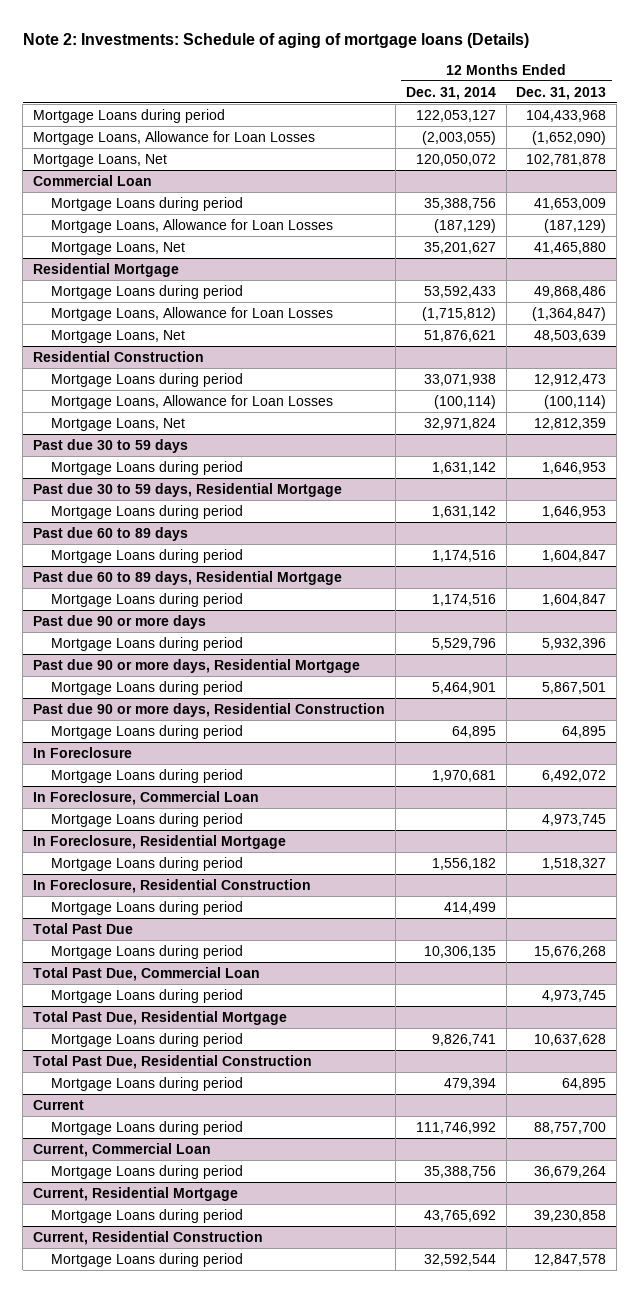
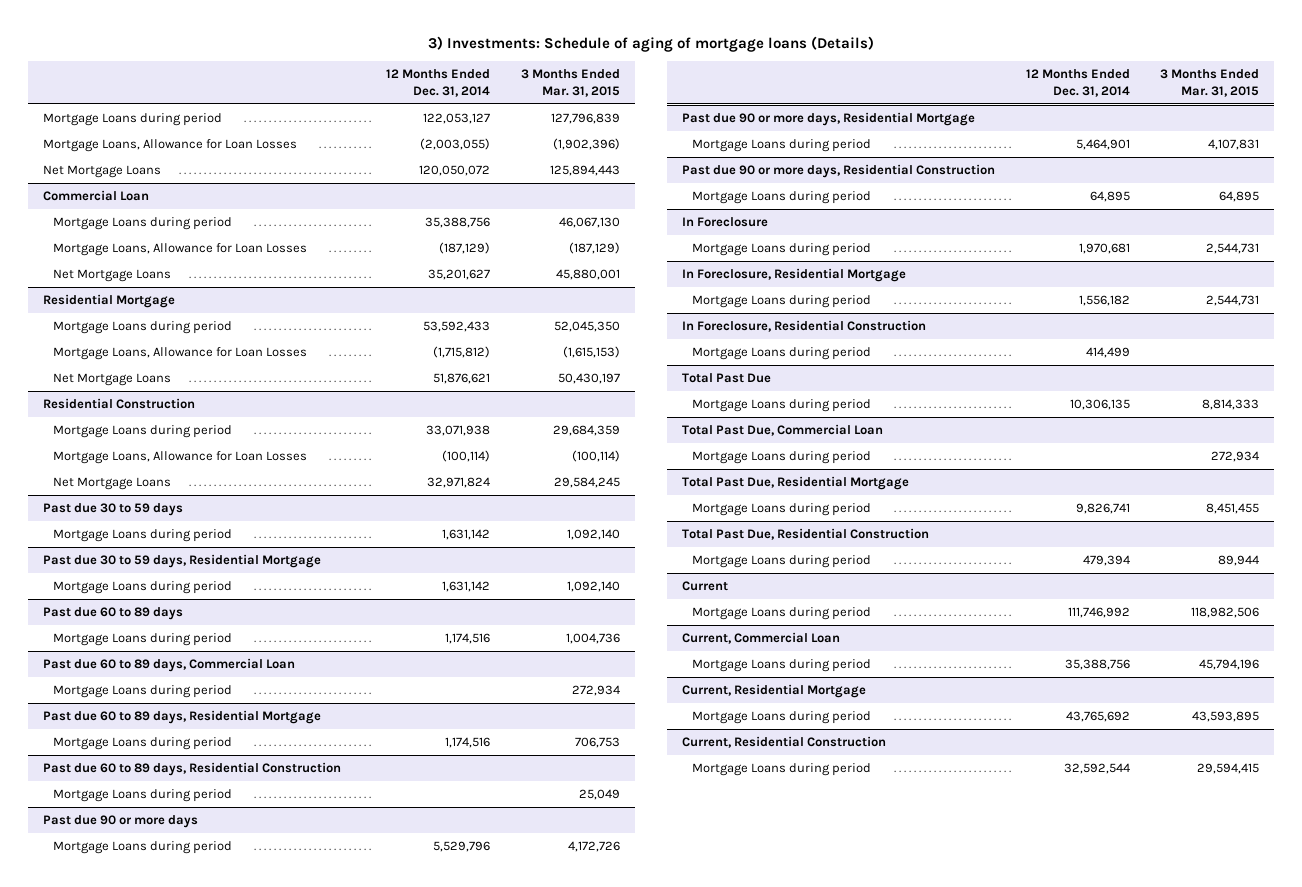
[22,32,529,48] Note 2: Investments: Schedule of aging of mortgage loans (Details) -> [428,36,875,53] 3) Investments: Schedule of aging of mortgage loans (Details)
[516,86,607,100] Dec. 31, 2013 -> none
none -> [520,69,620,97] 3 Months Ended Mar. 31, 2015
[33,153,168,167] Mortgage Loans, Net -> [43,164,162,178] Net Mortgage Loans
[51,241,186,255] Mortgage Loans, Net -> [53,268,172,282] Net Mortgage Loans
[51,329,186,343] Mortgage Loans, Net -> [53,372,172,386] Net Mortgage Loans
[51,417,186,431] Mortgage Loans, Net -> [53,476,172,490] Net Mortgage Loans
none -> [43,657,296,672] Past due 60 to 89 days, Commercial Loan
none -> [53,684,233,698] Mortgage Loans during period
none -> [43,761,342,776] Past due 60 to 89 days, Residential Construction
none -> [53,788,233,802] Mortgage Loans during period
[33,790,260,805] In Foreclosure, Commercial Loan -> none
[51,812,244,827] Mortgage Loans during period -> none

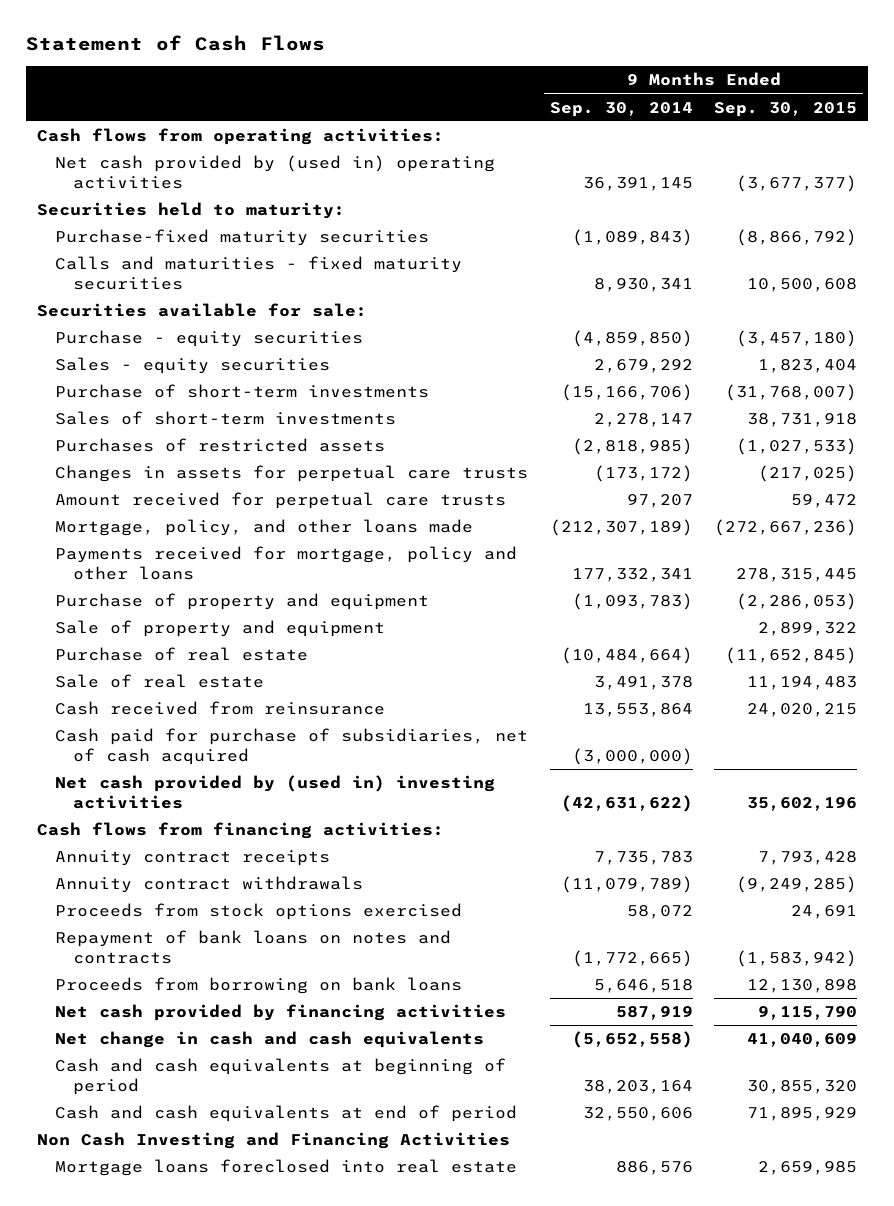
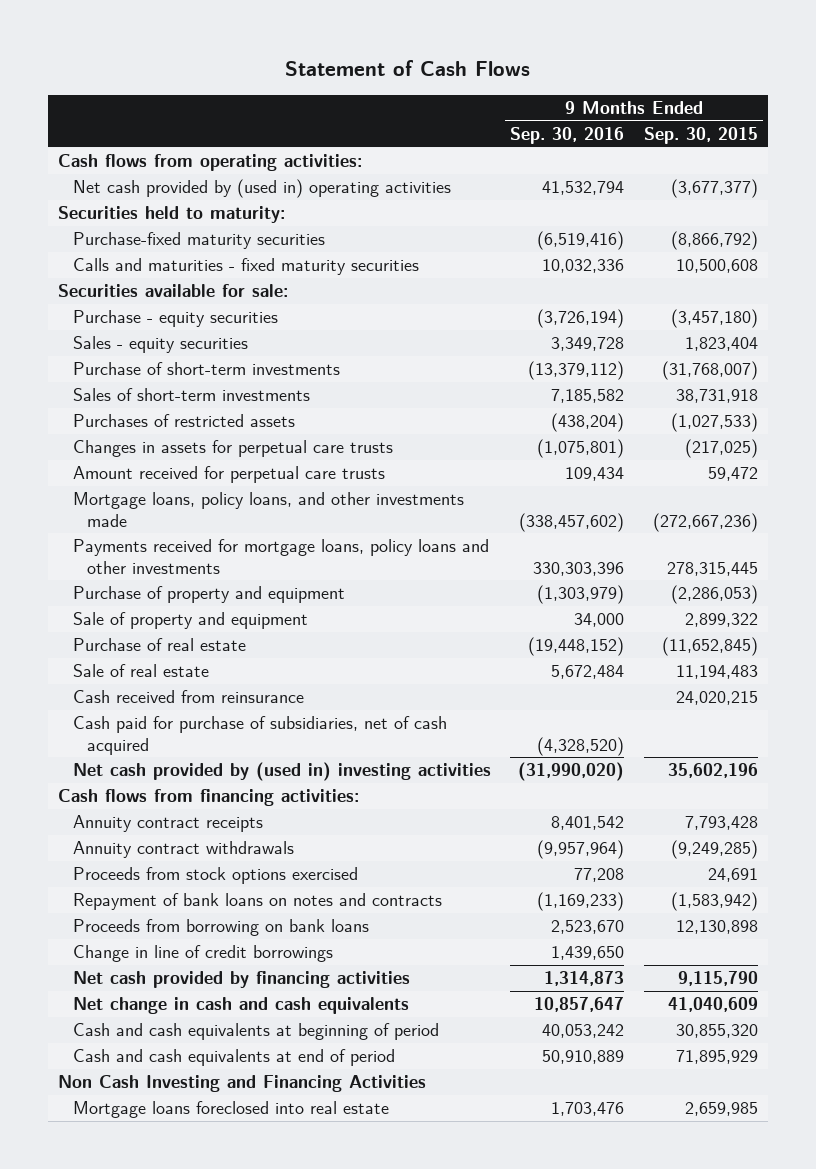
[549,101,693,117] Sep. 30, 2014 -> none
none -> [510,127,625,145] Sep. 30, 2016
[55,519,474,537] Mortgage, policy, and other loans made -> [72,492,464,527] Mortgage loans, policy loans, and other investments made
[55,546,518,580] Payments received for mortgage, policy and other loans -> [72,539,489,574] Payments received for mortgage loans, policy loans and other investments
none -> [72,945,333,963] Change in line of credit borrowings

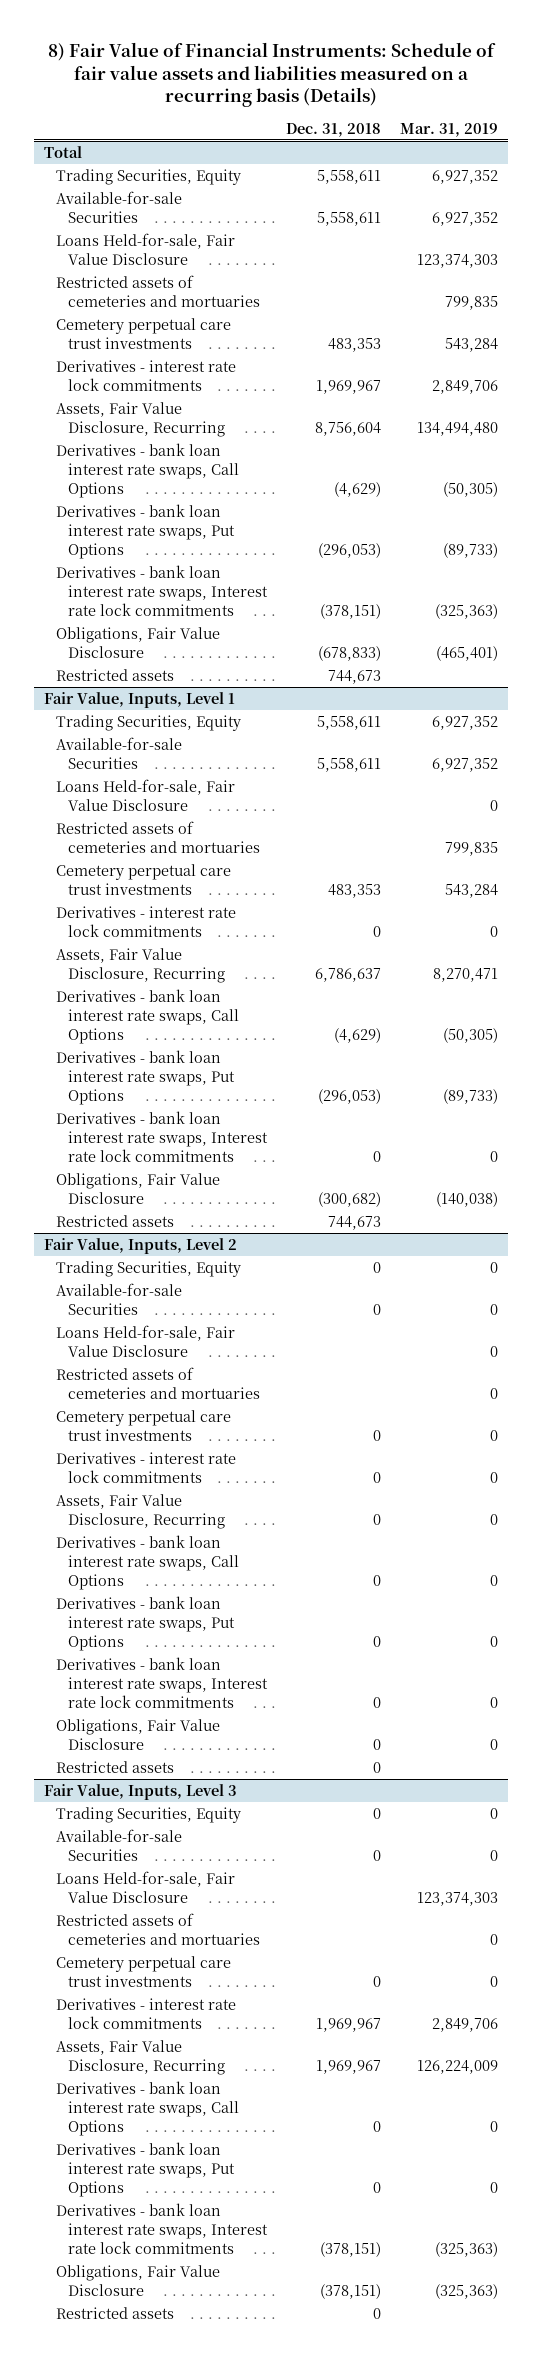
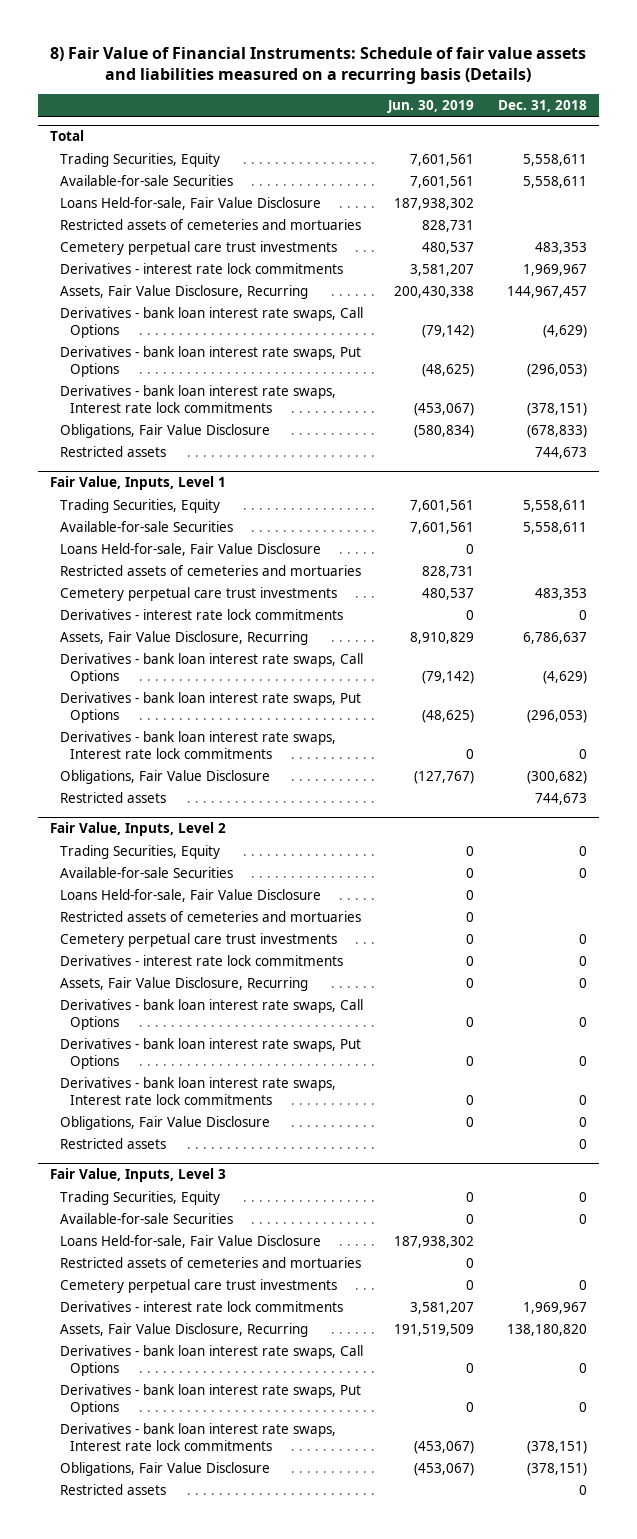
[400,122,499,137] Mar. 31, 2019 -> none
none -> [386,99,474,113] Jun. 30, 2019
[314,421,381,436] 8,756,604 -> [507,286,588,299] 144,967,457
[315,2059,381,2074] 1,969,967 -> [507,1324,588,1337] 138,180,820

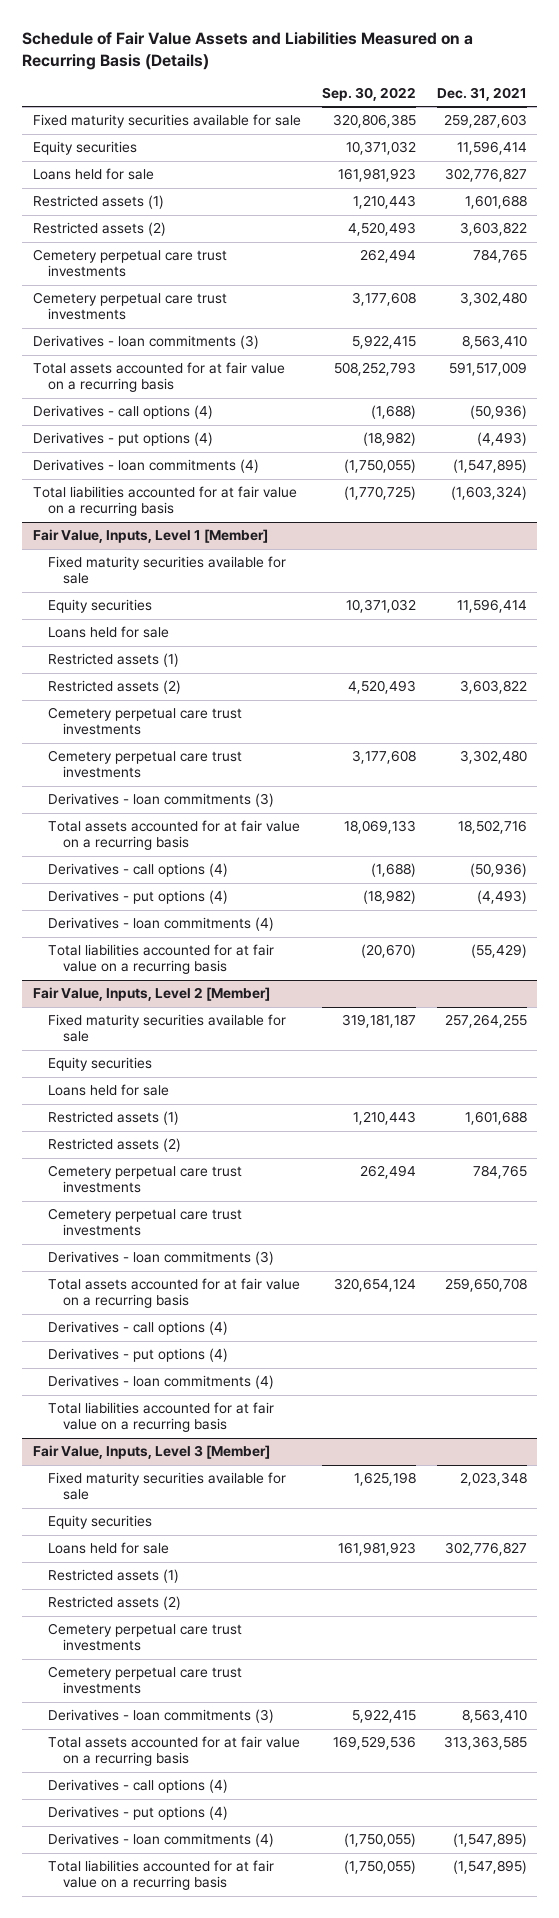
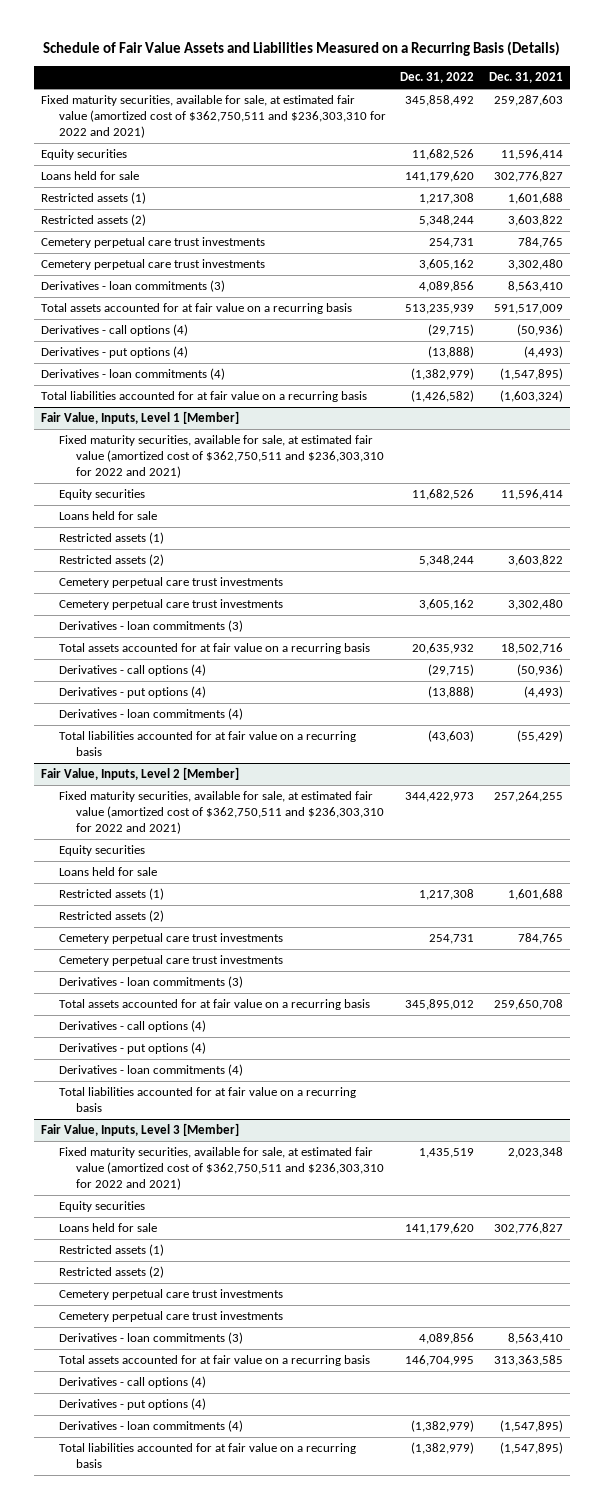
[321,87,416,102] Sep. 30, 2022 -> none
none -> [400,72,475,84] Dec. 31, 2022
[32,114,301,129] Fixed maturity securities available for sale -> [40,95,386,138] Fixed maturity securities, available for sale, at estimated fair value (amortized cost of $362,750,511 and $236,303,310 for 2022 and 2021)
[47,556,286,585] Fixed maturity securities available for sale -> [58,435,385,478] Fixed maturity securities, available for sale, at estimated fair value (amortized cost of $362,750,511 and $236,303,310 for 2022 and 2021)
[47,1014,286,1043] Fixed maturity securities available for sale -> [58,791,385,834] Fixed maturity securities, available for sale, at estimated fair value (amortized cost of $362,750,511 and $236,303,310 for 2022 and 2021)
[47,1472,286,1501] Fixed maturity securities available for sale -> [58,1147,385,1190] Fixed maturity securities, available for sale, at estimated fair value (amortized cost of $362,750,511 and $236,303,310 for 2022 and 2021)

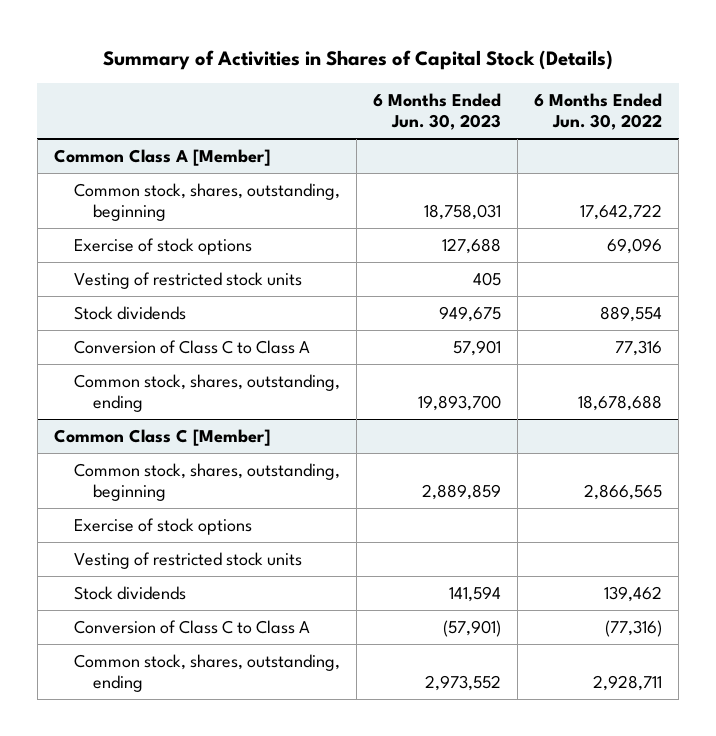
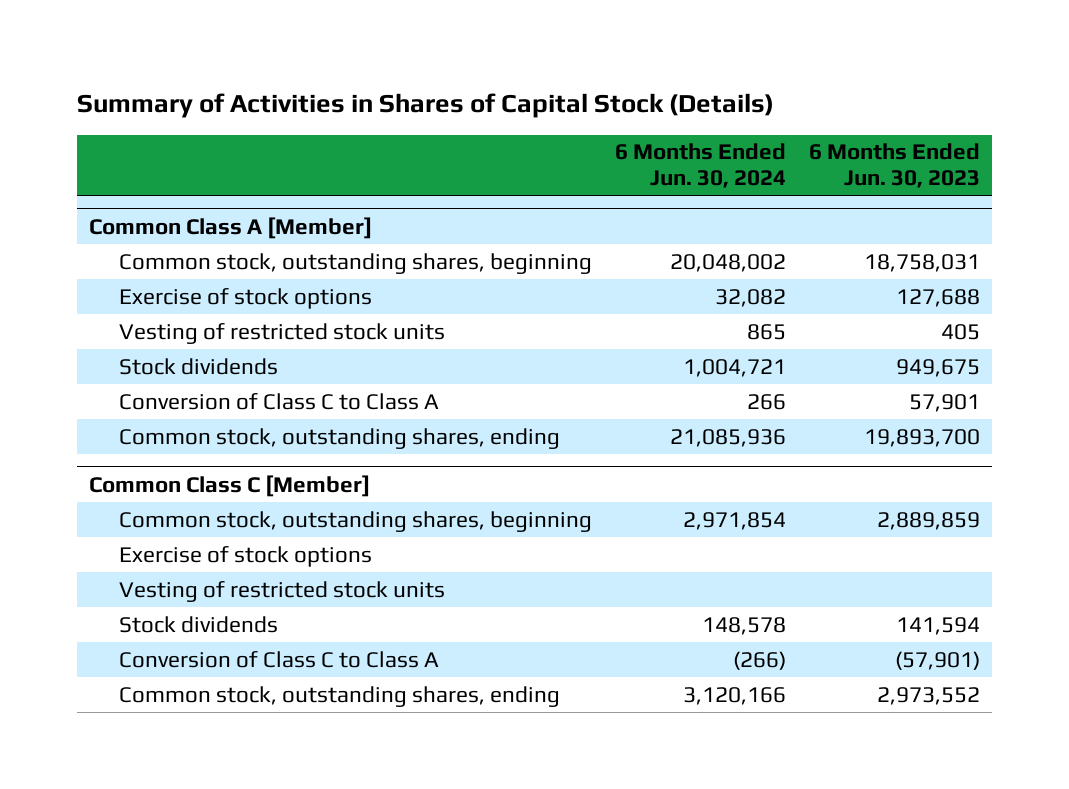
[533,92,662,131] 6 Months Ended Jun. 30, 2022 -> none
none -> [615,143,787,189] 6 Months Ended Jun. 30, 2024
[73,182,340,222] Common stock, shares, outstanding, beginning -> [119,252,593,274] Common stock, outstanding shares, beginning
[73,373,340,413] Common stock, shares, outstanding, ending -> [119,427,561,449] Common stock, outstanding shares, ending
[73,462,340,502] Common stock, shares, outstanding, beginning -> [119,510,593,532] Common stock, outstanding shares, beginning
[73,653,340,693] Common stock, shares, outstanding, ending -> [119,685,561,707] Common stock, outstanding shares, ending

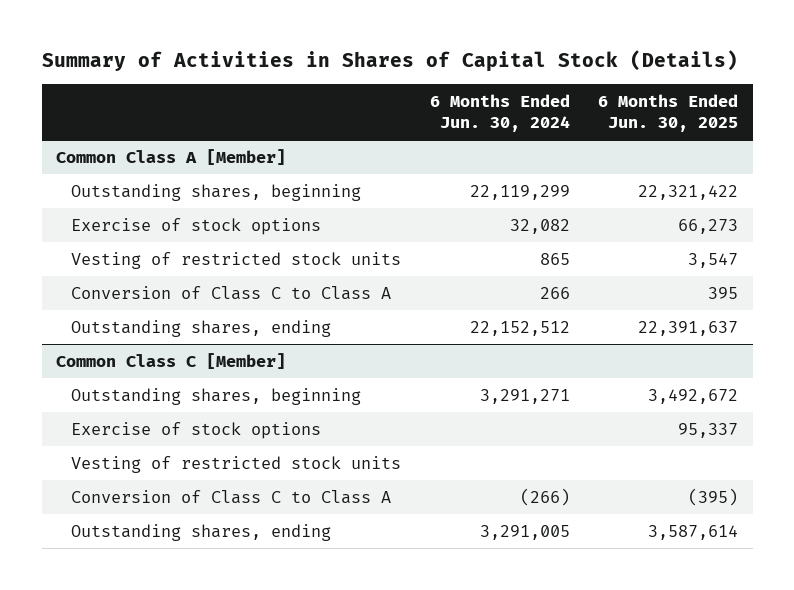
[809,143,981,189] 6 Months Ended Jun. 30, 2023 -> none
none -> [598,93,739,133] 6 Months Ended Jun. 30, 2025
[119,252,593,274] Common stock, outstanding shares, beginning -> [70,183,361,201] Outstanding shares, beginning
[670,253,787,272] 20,048,002 -> [469,184,570,200] 22,119,299
[119,357,279,375] Stock dividends -> none
[119,427,561,449] Common stock, outstanding shares, ending -> [70,319,331,337] Outstanding shares, ending
[670,428,787,447] 21,085,936 -> [469,320,570,336] 22,152,512
[119,510,593,532] Common stock, outstanding shares, beginning -> [70,387,361,405] Outstanding shares, beginning
[683,511,787,530] 2,971,854 -> [479,388,570,404] 3,291,271
[119,615,279,633] Stock dividends -> none
[119,685,561,707] Common stock, outstanding shares, ending -> [70,523,331,541] Outstanding shares, ending
[683,686,787,705] 3,120,166 -> [479,524,570,540] 3,291,005

